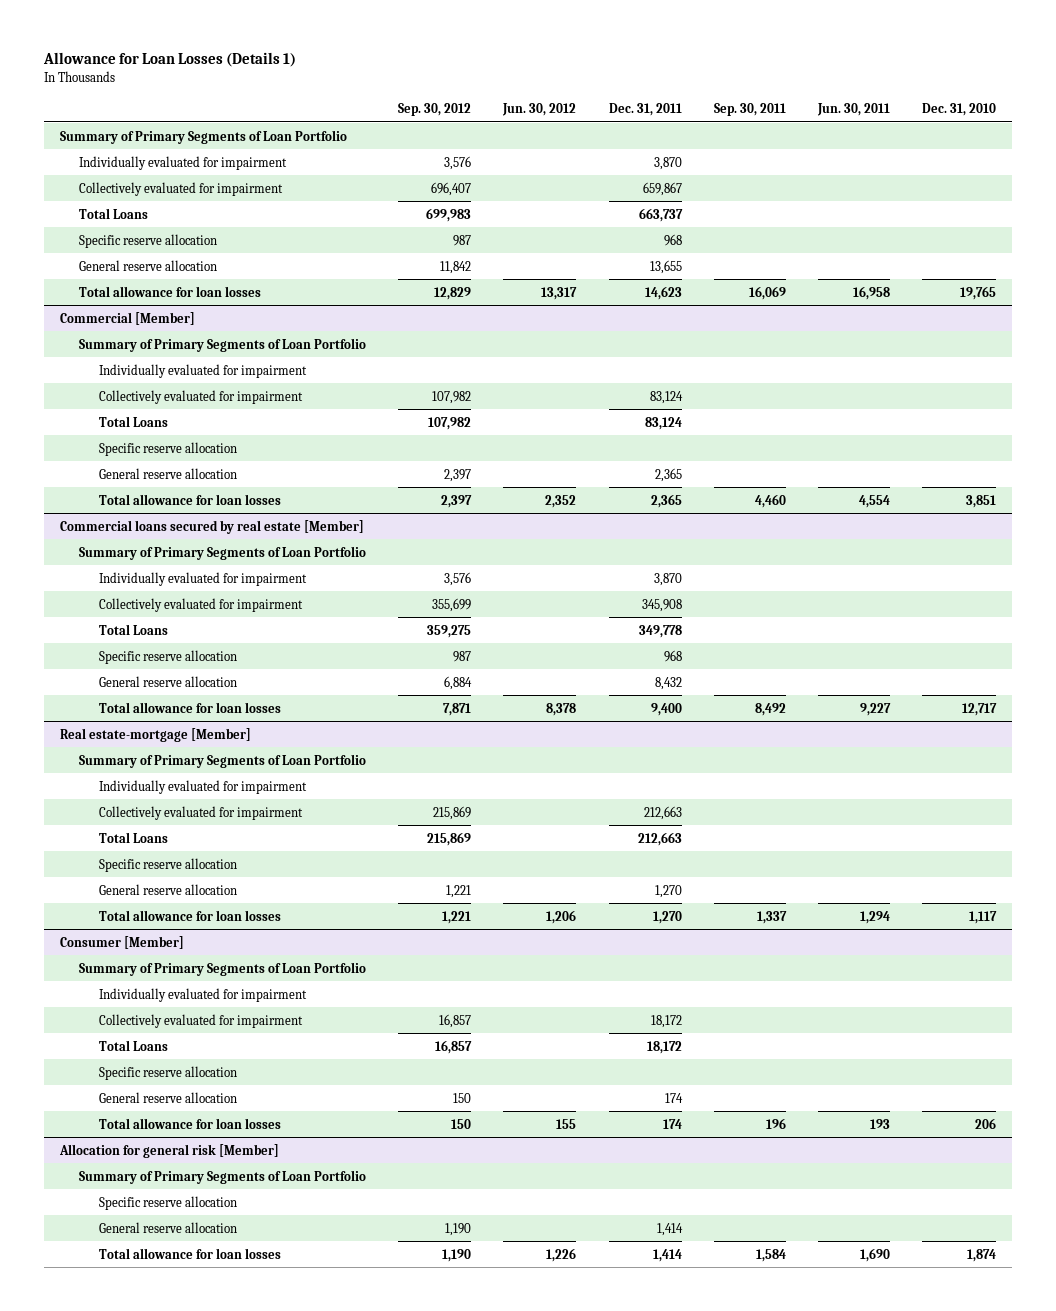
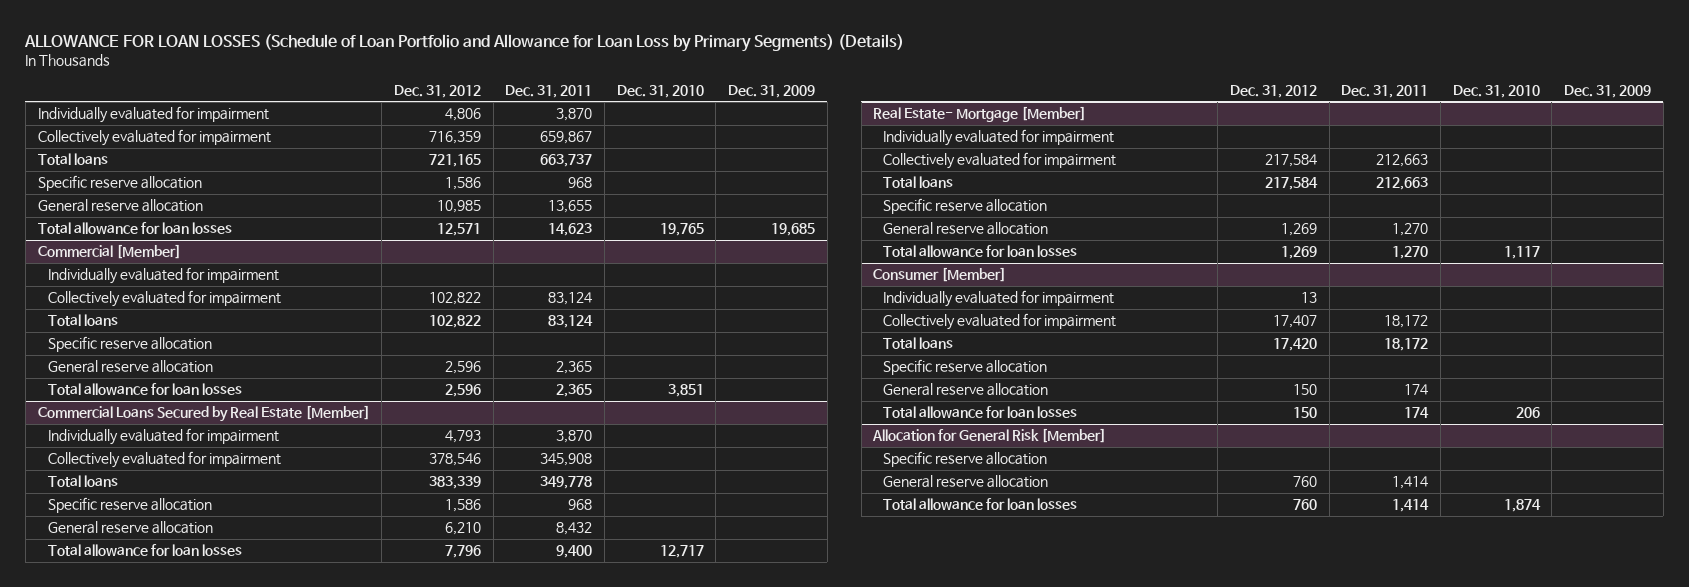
[42,52,296,68] Allowance for Loan Losses (Details 1) -> [24,33,905,52] ALLOWANCE FOR LOAN LOSSES (Schedule of Loan Portfolio and Allowance for Loan Loss by Primary Segments) (Details)
[398,102,472,116] Sep. 30, 2012 -> none
[502,102,577,116] Jun. 30, 2012 -> none
[713,102,786,116] Sep. 30, 2011 -> none
[816,102,890,116] Jun. 30, 2011 -> none
none -> [394,84,482,98] Dec. 31, 2012
none -> [728,84,816,98] Dec. 31, 2009
[59,129,347,144] Summary of Primary Segments of Loan Portfolio -> none
[79,207,149,219] Total Loans -> [37,153,108,166] Total loans
[79,337,367,352] Summary of Primary Segments of Loan Portfolio -> none
[98,415,168,427] Total Loans -> [47,314,118,327] Total loans
[79,545,367,560] Summary of Primary Segments of Loan Portfolio -> none
[59,519,364,534] Commercial loans secured by real estate [Member] -> [37,405,370,423] Commercial Loans Secured by Real Estate [Member]
[98,623,168,635] Total Loans -> [47,475,118,488] Total loans
[79,753,367,768] Summary of Primary Segments of Loan Portfolio -> none
[59,727,251,742] Real estate-mortgage [Member] -> [873,106,1087,123] Real Estate- Mortgage [Member]
[98,831,168,843] Total Loans -> [883,176,954,189] Total loans
[79,961,367,976] Summary of Primary Segments of Loan Portfolio -> none
[98,1039,168,1051] Total Loans -> [883,337,954,350] Total loans
[79,1169,367,1184] Summary of Primary Segments of Loan Portfolio -> none
[58,1143,279,1158] Allocation for general risk [Member] -> [872,428,1107,444] Allocation for General Risk [Member]

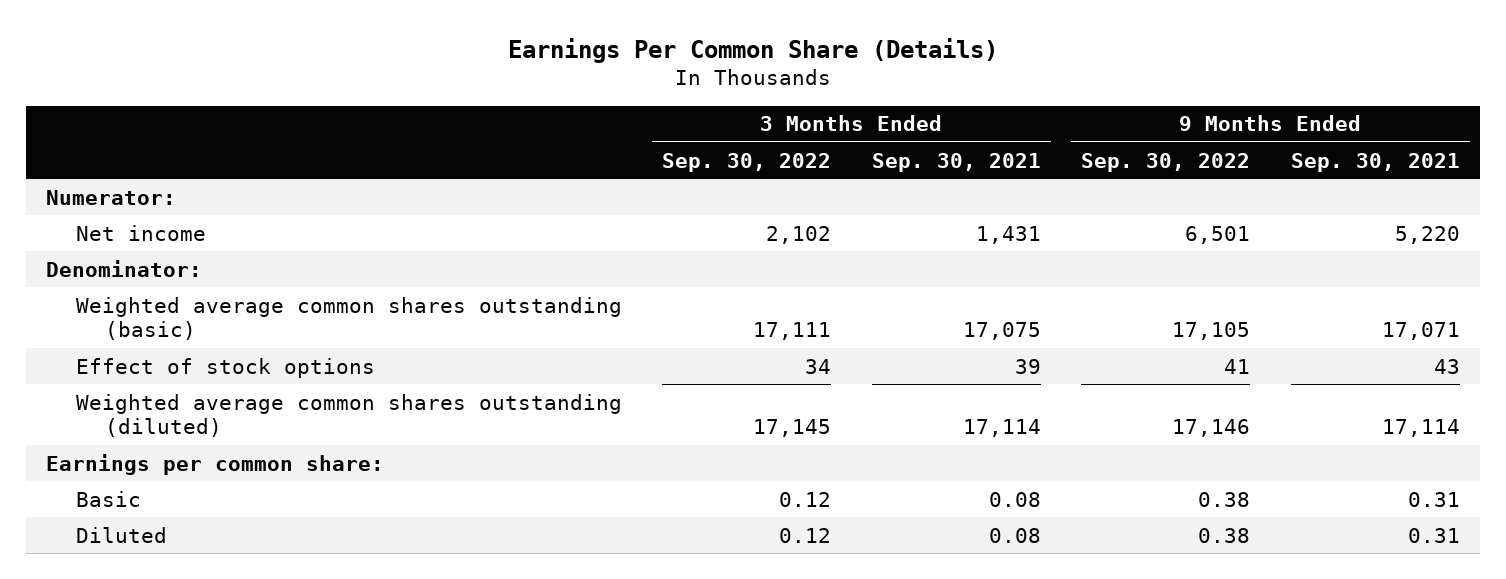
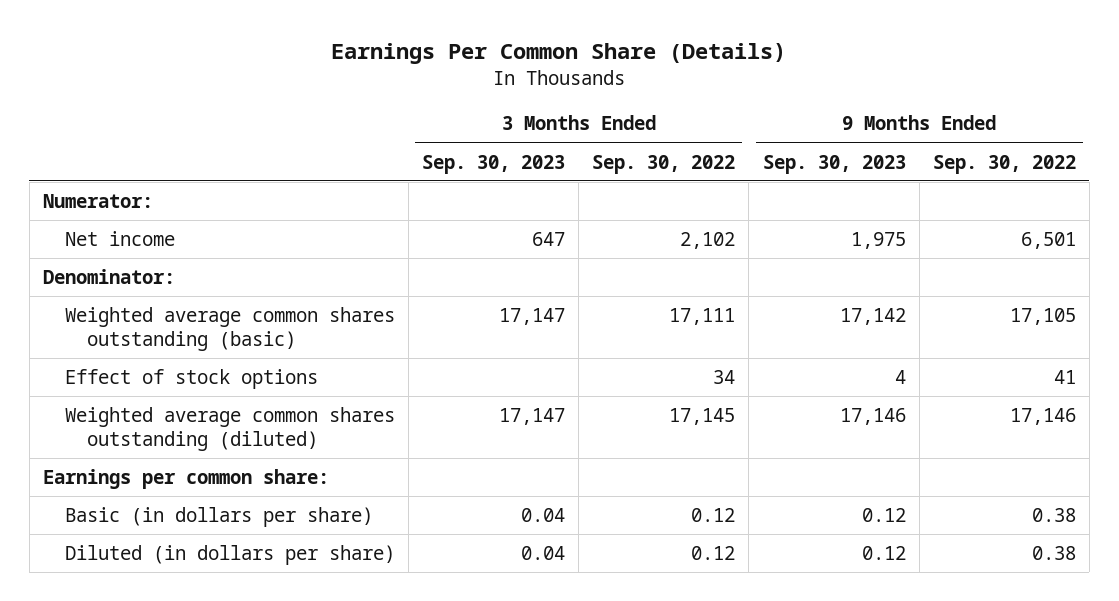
[871,152,1041,172] Sep. 30, 2021 -> none
[1290,152,1460,172] Sep. 30, 2021 -> none
none -> [422,154,566,174] Sep. 30, 2023
none -> [762,154,906,174] Sep. 30, 2023
[75,490,141,507] Basic -> [64,507,373,528] Basic (in dollars per share)
[75,526,167,543] Diluted -> [64,545,395,566] Diluted (in dollars per share)

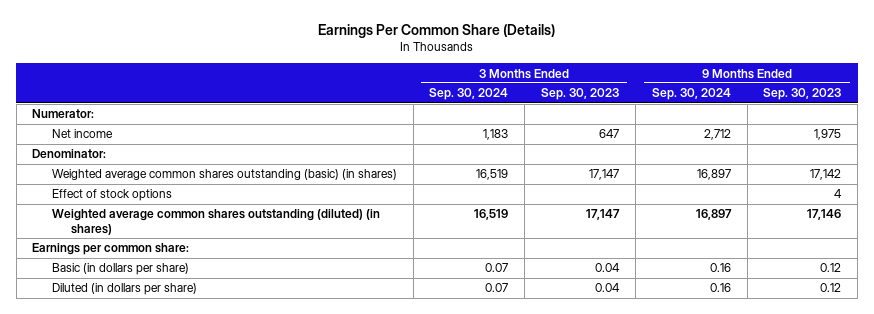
[592,154,736,174] Sep. 30, 2022 -> none
[932,154,1076,174] Sep. 30, 2022 -> none
none -> [429,88,509,101] Sep. 30, 2024
none -> [651,88,731,101] Sep. 30, 2024
[64,307,395,352] Weighted average common shares outstanding (basic) -> [51,169,397,181] Weighted average common shares outstanding (basic) (in shares)
[64,407,395,452] Weighted average common shares outstanding (diluted) -> [51,209,380,235] Weighted average common shares outstanding (diluted) (in shares)

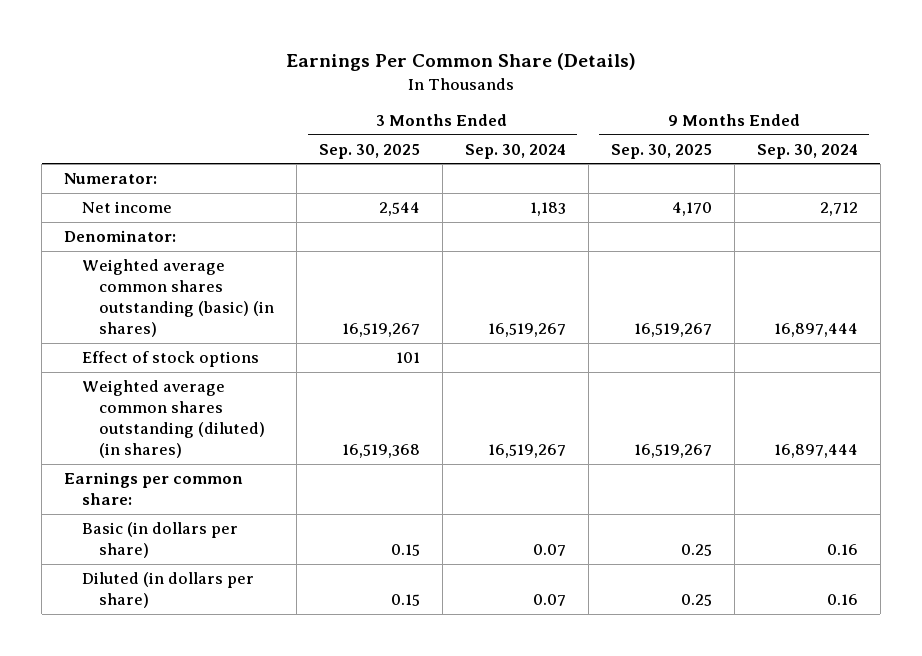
[541,88,620,101] Sep. 30, 2023 -> none
[763,88,842,101] Sep. 30, 2023 -> none
none -> [318,143,420,159] Sep. 30, 2025
none -> [610,143,712,159] Sep. 30, 2025
[476,169,509,181] 16,519 -> [487,322,566,337] 16,519,267
[696,169,731,181] 16,897 -> [773,322,858,337] 16,897,444
[474,209,509,221] 16,519 -> [487,443,566,458] 16,519,267
[695,209,732,221] 16,897 -> [773,443,858,458] 16,897,444

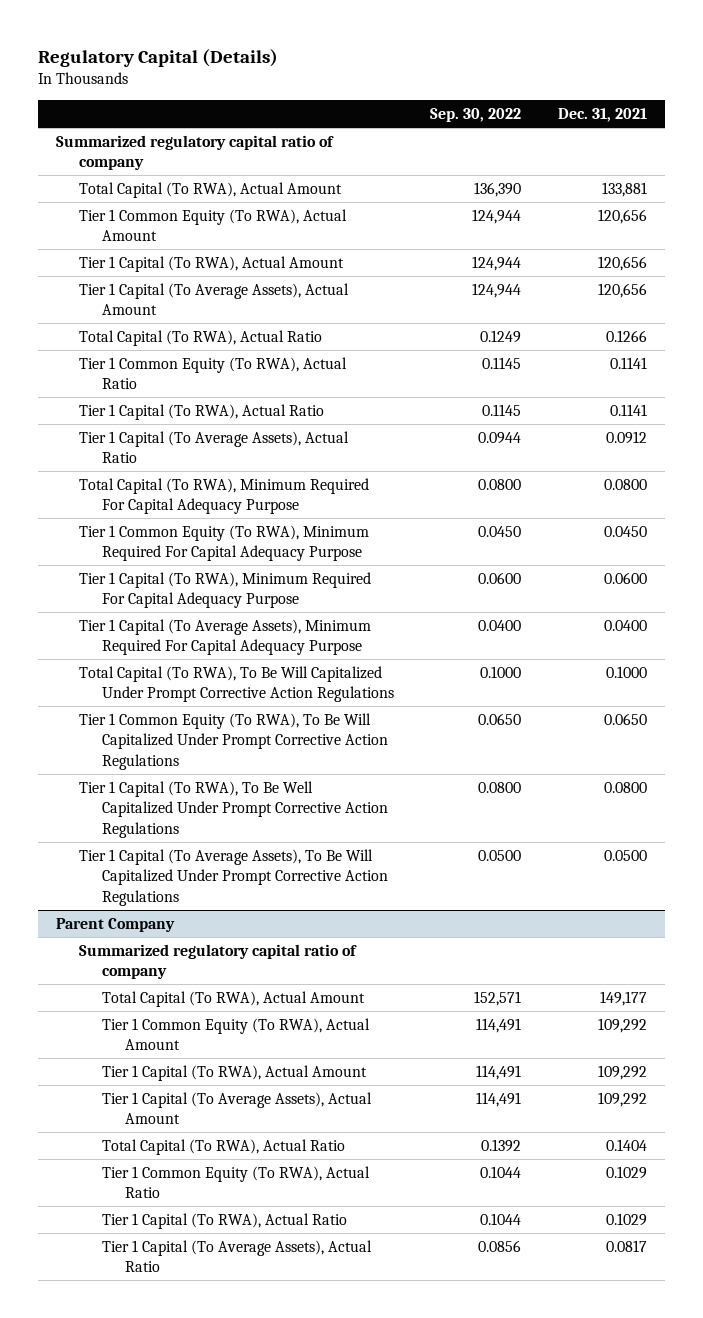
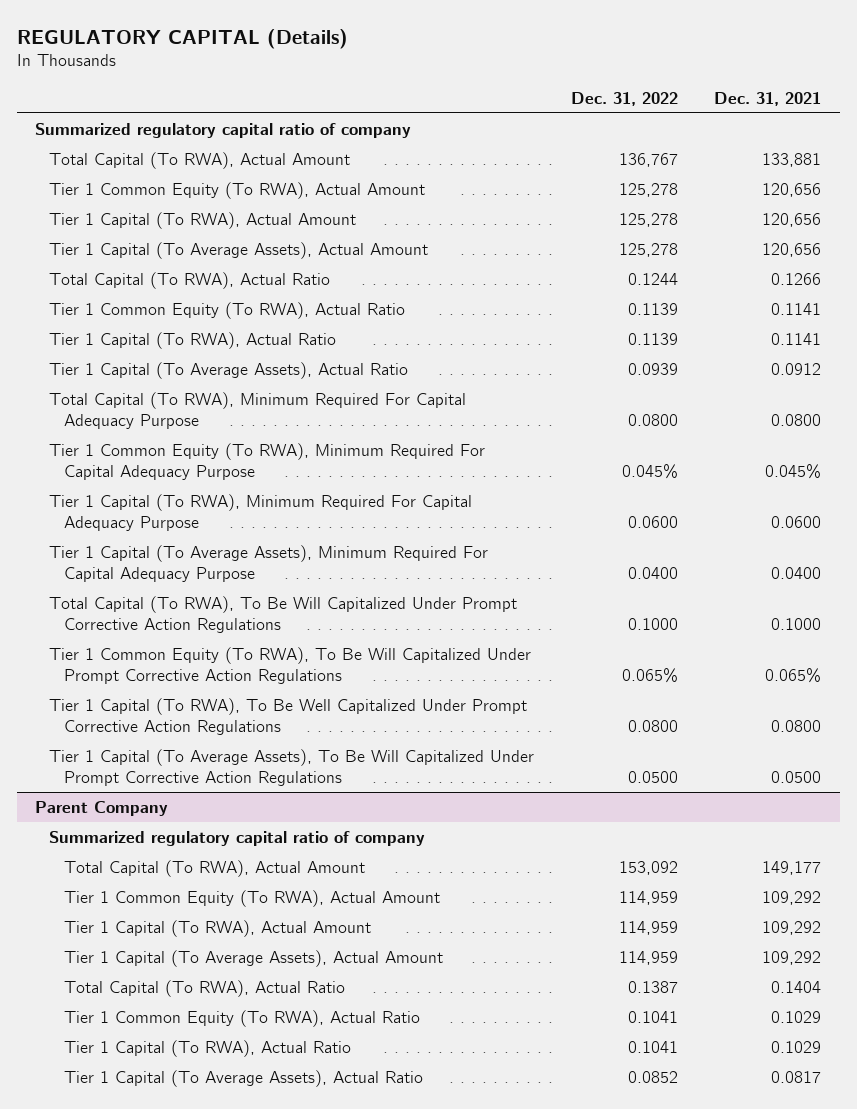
[37,48,278,67] Regulatory Capital (Details) -> [17,28,349,49] REGULATORY CAPITAL (Details)
[430,108,522,123] Sep. 30, 2022 -> none
none -> [570,92,678,107] Dec. 31, 2022
[603,525,647,537] 0.0450 -> [765,464,822,480] 0.045%
[603,712,647,725] 0.0650 -> [765,668,822,684] 0.065%

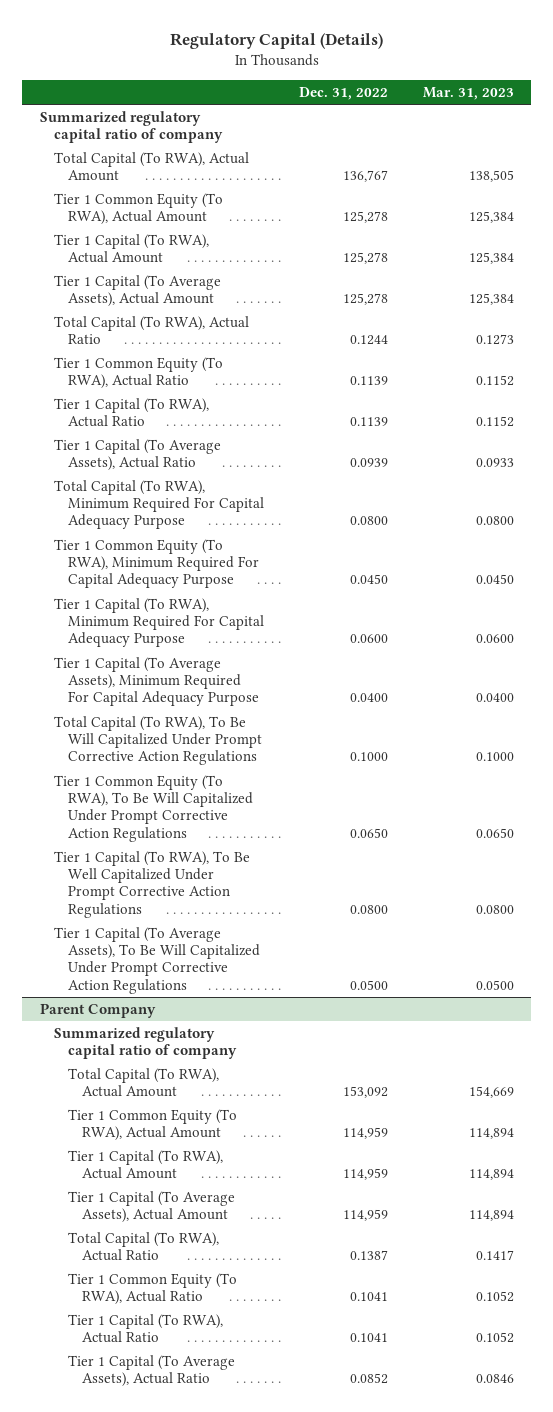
[17,28,349,49] REGULATORY CAPITAL (Details) -> [169,33,383,50] Regulatory Capital (Details)
[714,92,822,107] Dec. 31, 2021 -> none
none -> [422,86,514,100] Mar. 31, 2023
[621,464,678,480] 0.045% -> [349,574,388,585] 0.0450
[621,668,678,684] 0.065% -> [349,827,388,838] 0.0650

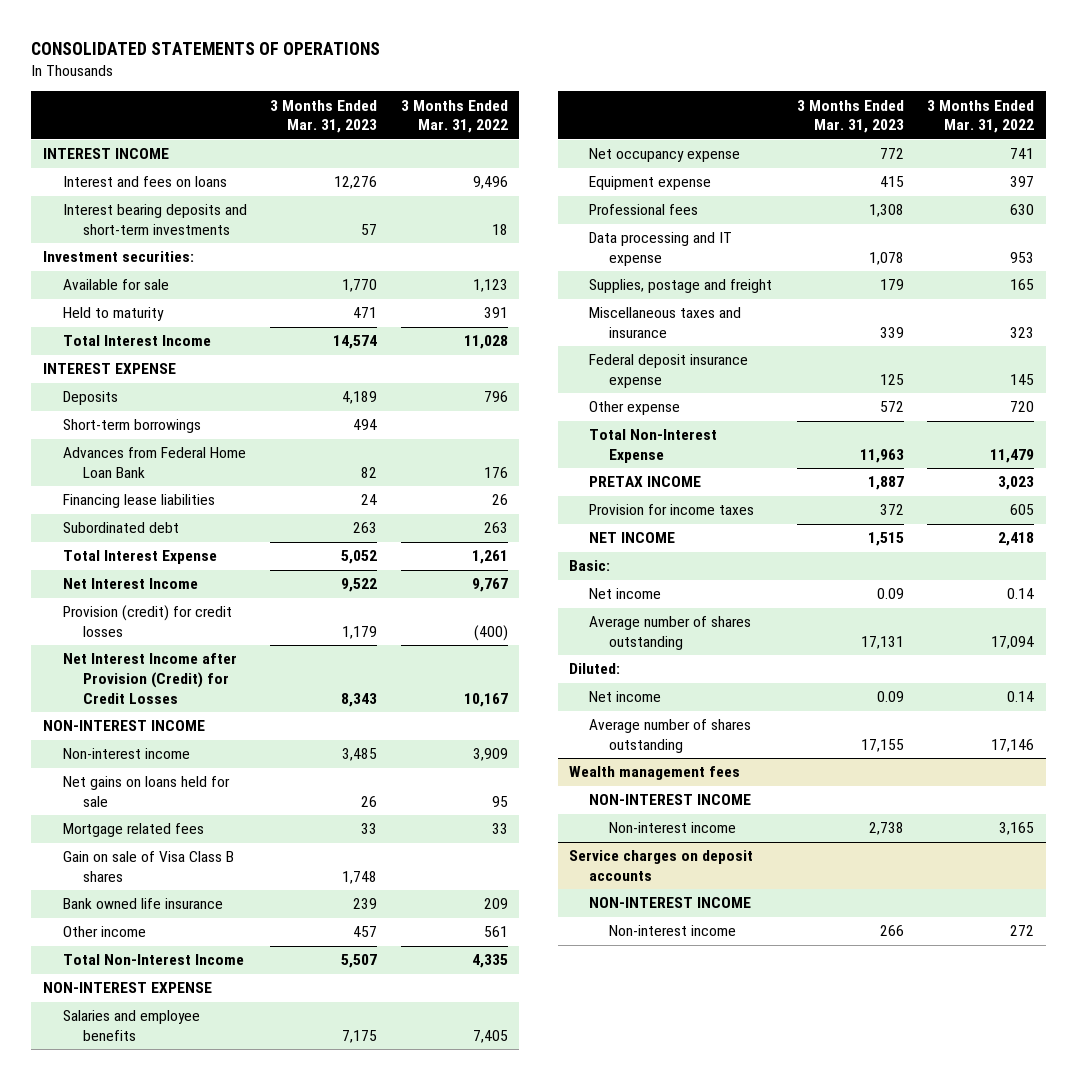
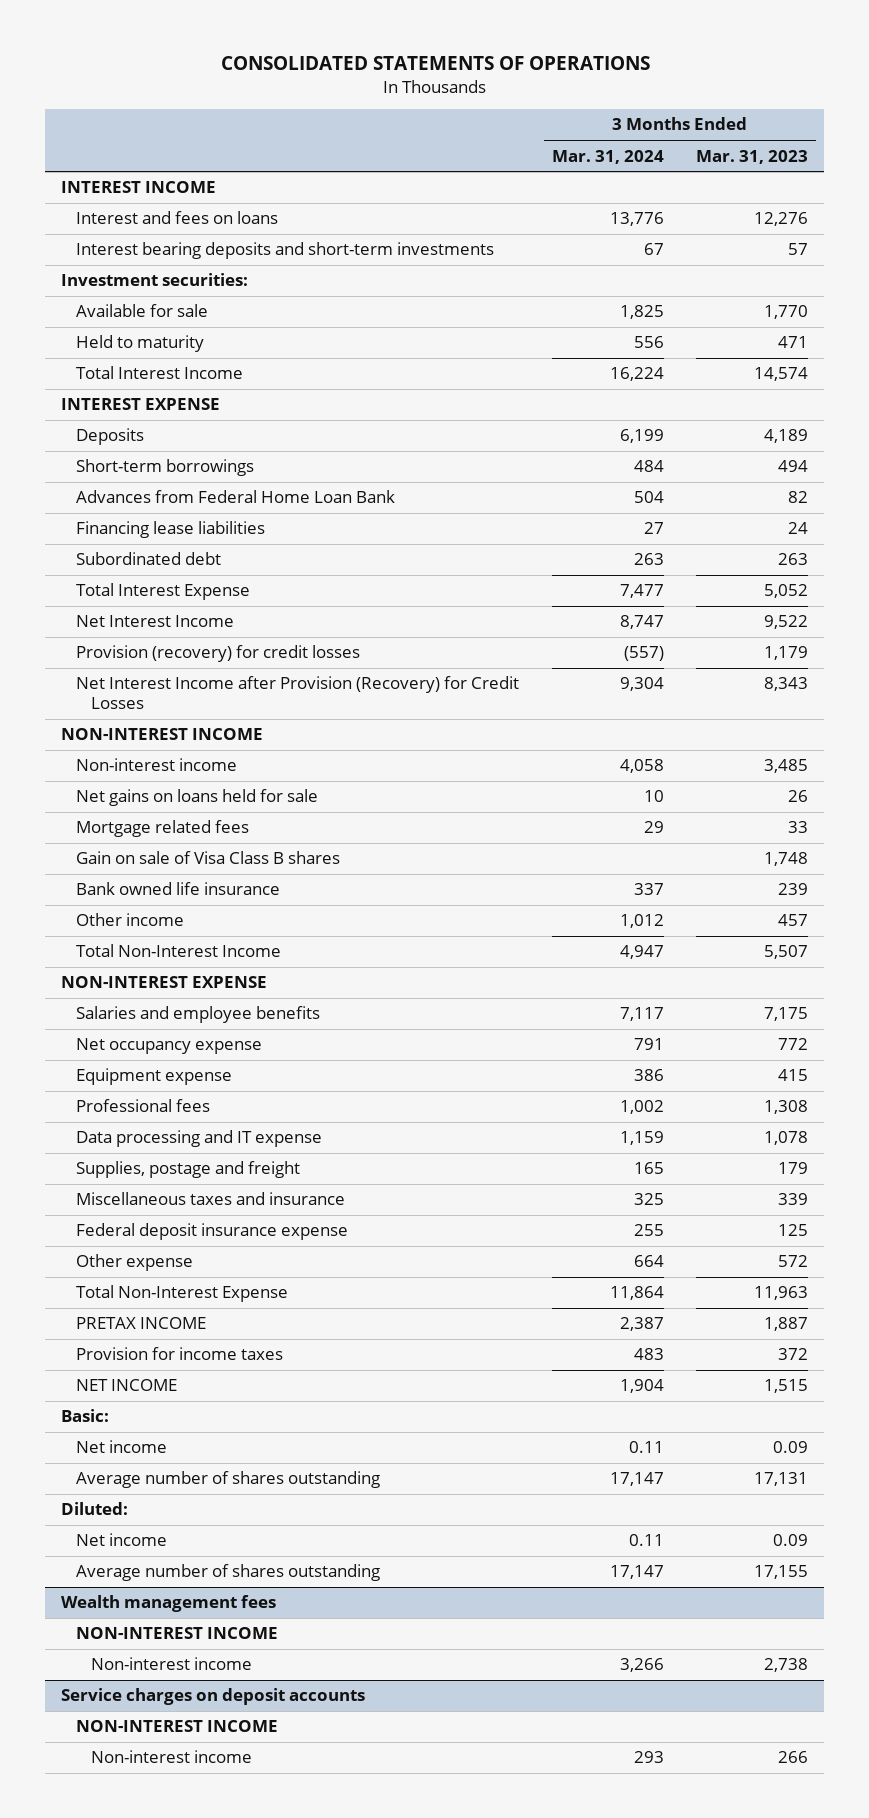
[400,99,508,134] 3 Months Ended Mar. 31, 2022 -> none
none -> [551,149,664,164] Mar. 31, 2024
[63,605,233,638] Provision (credit) for credit losses -> [76,645,361,663] Provision (recovery) for credit losses
[63,653,238,704] Net Interest Income after Provision (Credit) for Credit Losses -> [76,676,520,710] Net Interest Income after Provision (Recovery) for Credit Losses

